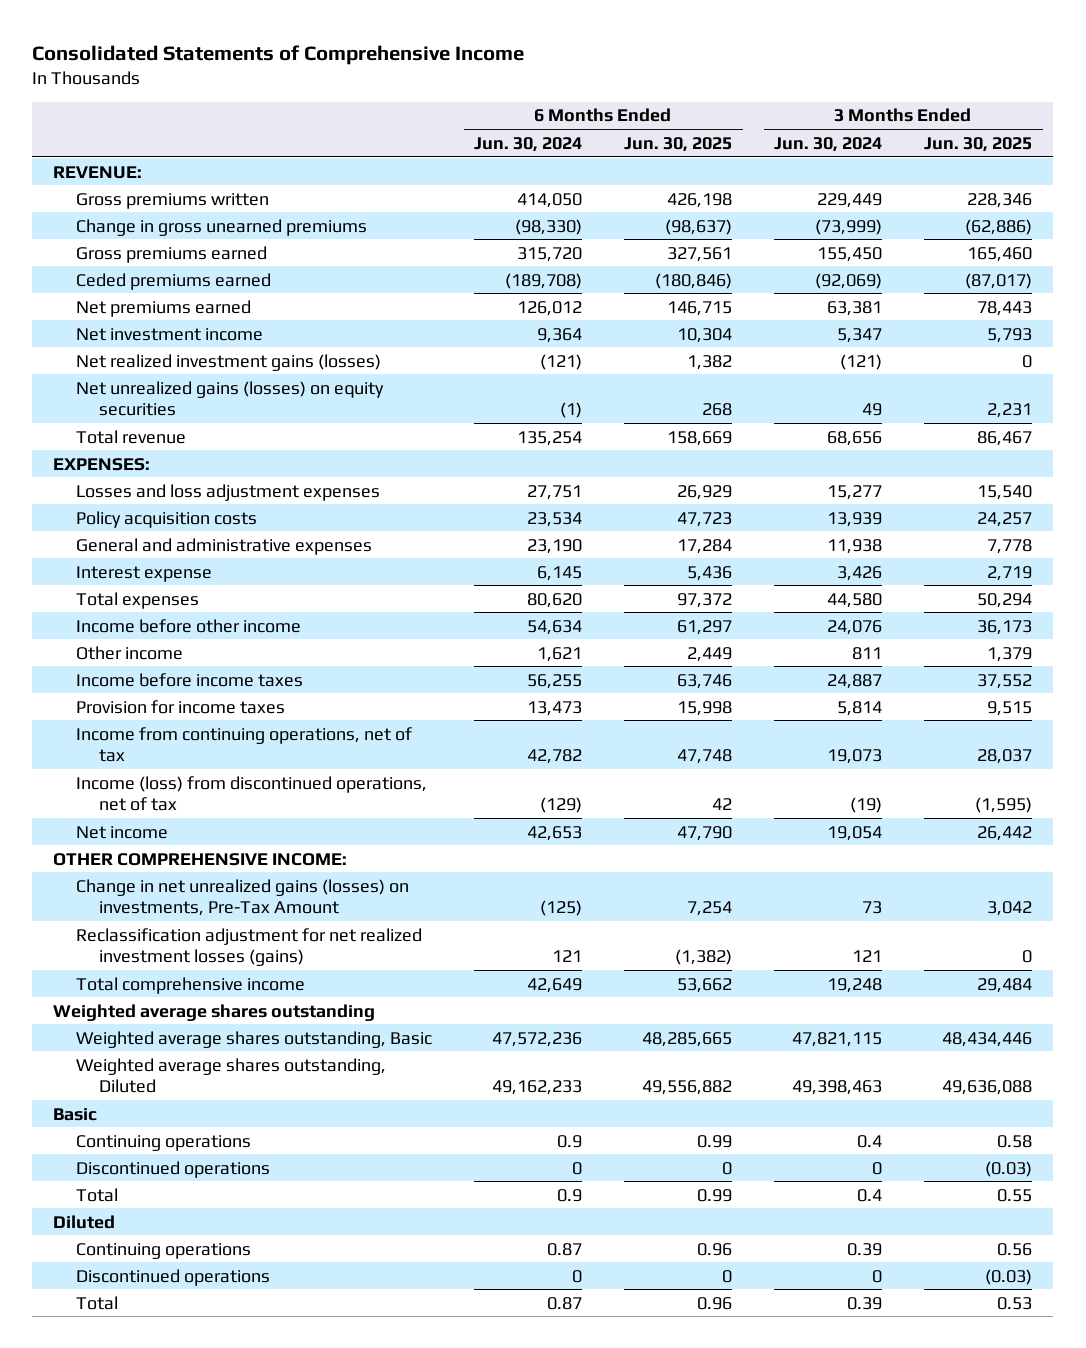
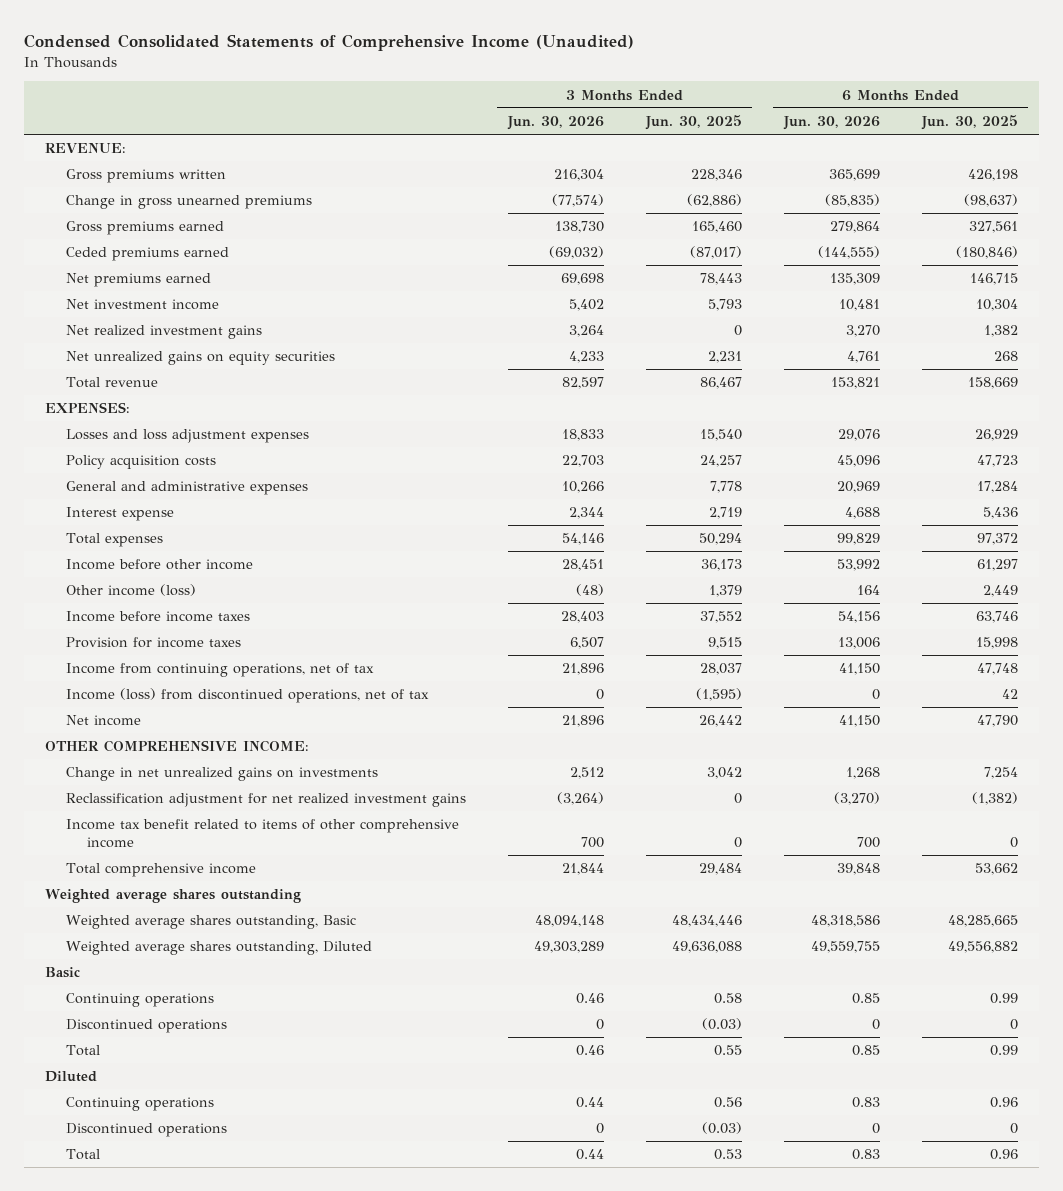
[32,44,525,65] Consolidated Statements of Comprehensive Income -> [24,33,635,51] Condensed Consolidated Statements of Comprehensive Income (Unaudited)
[474,136,583,152] Jun. 30, 2024 -> none
[774,136,883,152] Jun. 30, 2024 -> none
none -> [506,116,604,131] Jun. 30, 2026
none -> [782,116,880,131] Jun. 30, 2026
[76,353,382,371] Net realized investment gains (losses) -> [65,325,262,340] Net realized investment gains
[76,380,385,416] Net unrealized gains (losses) on equity securities -> [65,351,335,366] Net unrealized gains on equity securities
[76,645,184,660] Other income -> [65,584,196,597] Other income (loss)
[76,878,410,916] Change in net unrealized gains (losses) on investments, Pre-Tax Amount -> [65,767,378,782] Change in net unrealized gains on investments
[76,927,423,966] Reclassification adjustment for net realized investment losses (gains) -> [65,793,466,808] Reclassification adjustment for net realized investment gains
none -> [65,819,459,848] Income tax benefit related to items of other comprehensive income

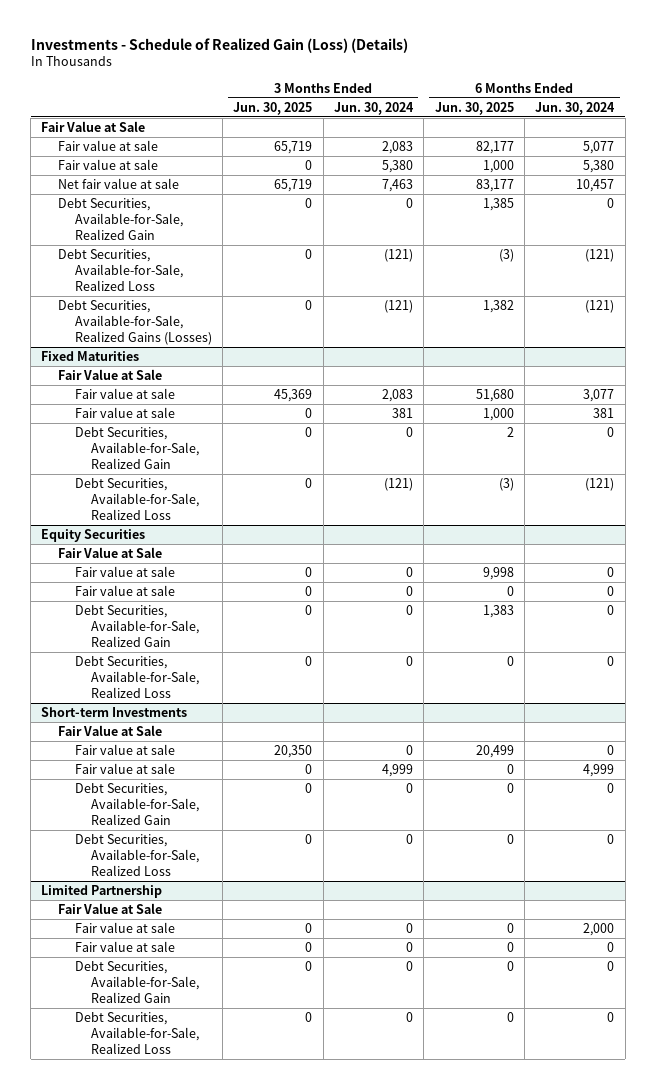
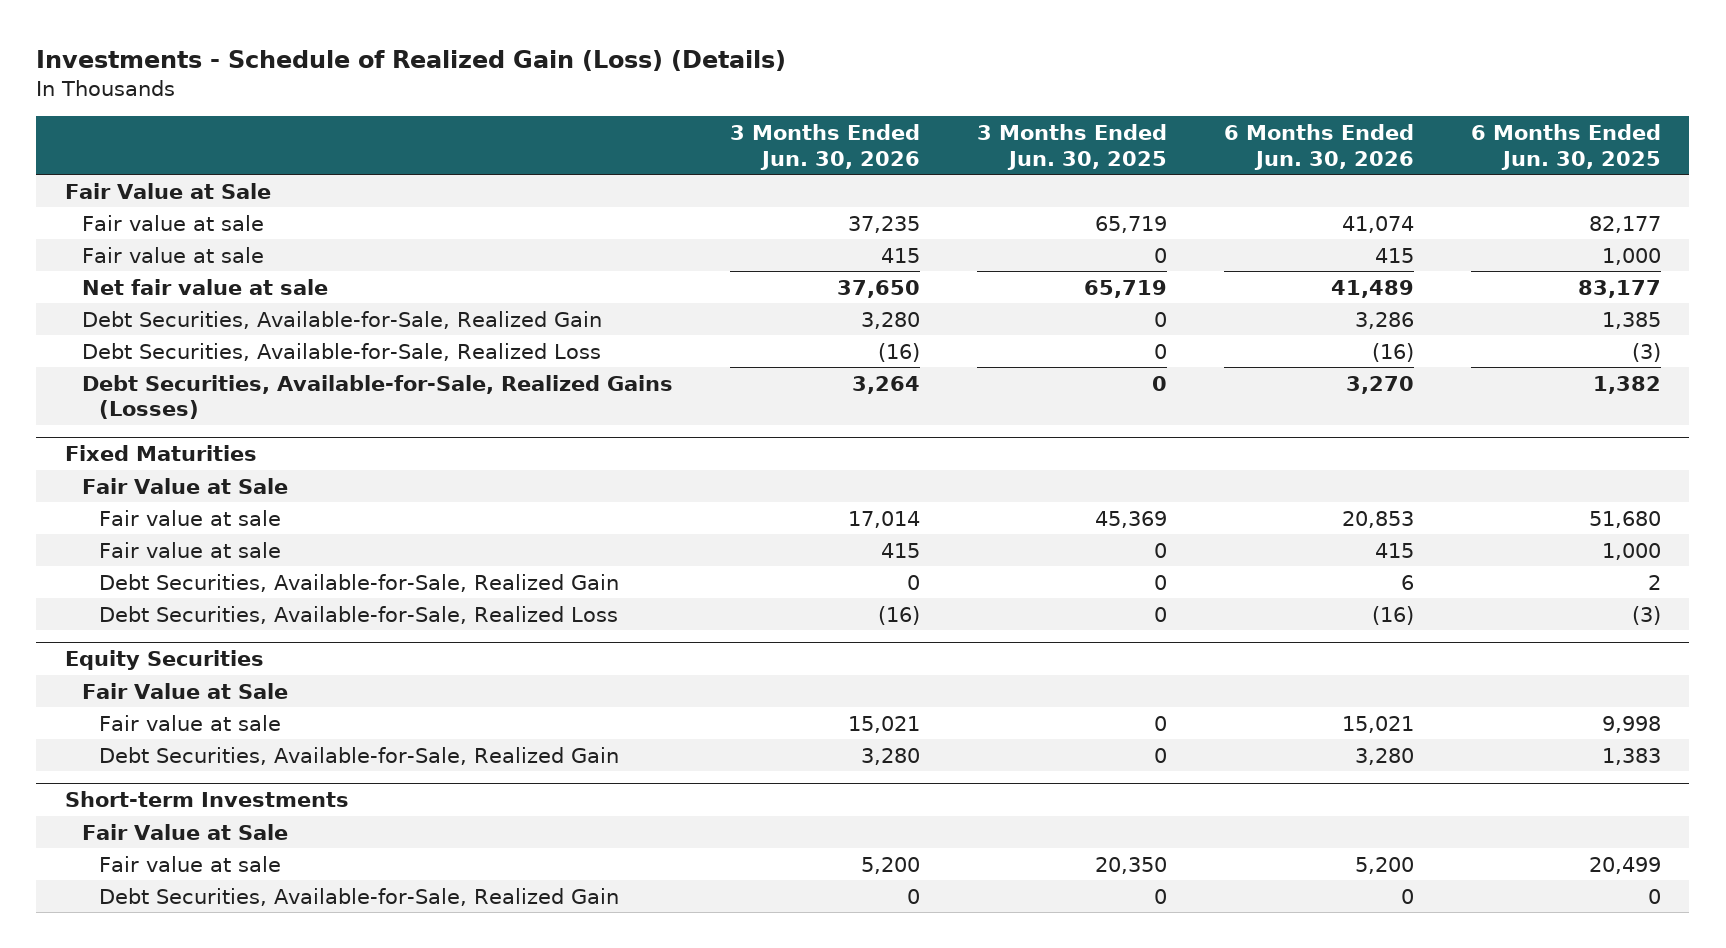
[334,101,415,115] Jun. 30, 2024 -> none
[535,101,616,115] Jun. 30, 2024 -> none
none -> [729,123,920,170] 3 Months Ended Jun. 30, 2026
none -> [1223,123,1414,170] 6 Months Ended Jun. 30, 2026
[74,585,175,597] Fair value at sale -> none
[74,656,200,698] Debt Securities, Available-for-Sale, Realized Loss -> none
[74,763,175,775] Fair value at sale -> none
[74,834,200,876] Debt Securities, Available-for-Sale, Realized Loss -> none
[41,885,163,899] Limited Partnership -> none
[58,903,163,915] Fair Value at Sale -> none
[74,922,175,934] Fair value at sale -> none
[74,941,175,953] Fair value at sale -> none
[74,961,200,1003] Debt Securities, Available-for-Sale, Realized Gain -> none
[74,1012,200,1054] Debt Securities, Available-for-Sale, Realized Loss -> none

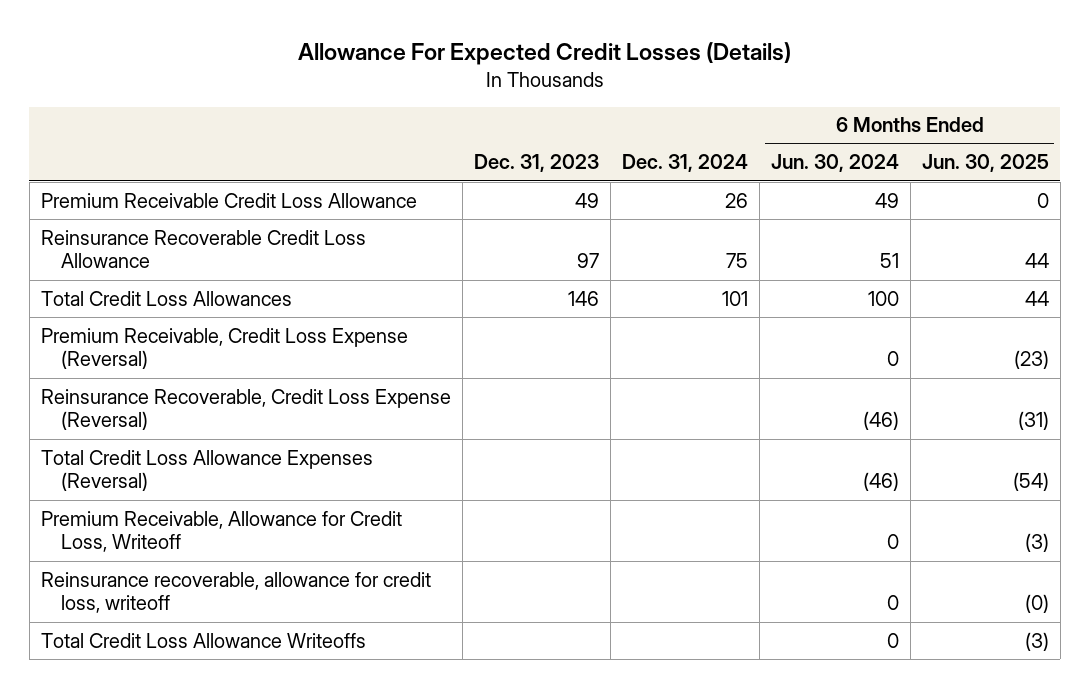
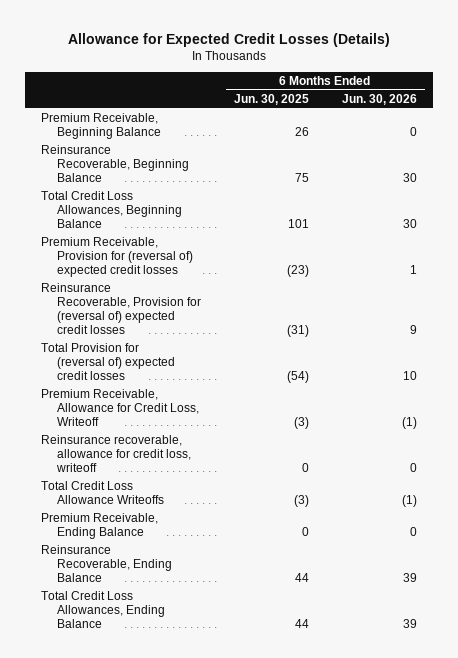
[297,42,791,66] Allowance For Expected Credit Losses (Details) -> [67,32,390,47] Allowance for Expected Credit Losses (Details)
[473,154,599,173] Dec. 31, 2023 -> none
[621,154,748,173] Dec. 31, 2024 -> none
[770,154,899,173] Jun. 30, 2024 -> none
none -> [341,93,417,105] Jun. 30, 2026
[40,192,417,208] Premium Receivable Credit Loss Allowance -> [41,112,161,140] Premium Receivable, Beginning Balance
[1036,192,1049,208] 0 -> [294,127,309,137] 26
[40,229,366,269] Reinsurance Recoverable Credit Loss Allowance -> [41,144,189,183] Reinsurance Recoverable, Beginning Balance
[1024,253,1049,269] 44 -> [294,173,309,183] 75
[40,290,292,306] Total Credit Loss Allowances -> [41,190,182,229] Total Credit Loss Allowances, Beginning Balance
[1024,290,1049,306] 44 -> [287,219,309,229] 101
[40,327,408,370] Premium Receivable, Credit Loss Expense (Reversal) -> [41,236,193,278] Premium Receivable, Provision for (reversal of) expected credit losses
[40,388,451,431] Reinsurance Recoverable, Credit Loss Expense (Reversal) -> [41,282,201,335] Reinsurance Recoverable, Provision for (reversal of) expected credit losses
[40,449,373,492] Total Credit Loss Allowance Expenses (Reversal) -> [41,342,175,381] Total Provision for (reversal of) expected credit losses
[1024,594,1049,614] (0) -> [301,463,309,473] 0
none -> [41,512,159,540] Premium Receivable, Ending Balance
none -> [41,544,172,583] Reinsurance Recoverable, Ending Balance
none -> [41,590,165,629] Total Credit Loss Allowances, Ending Balance

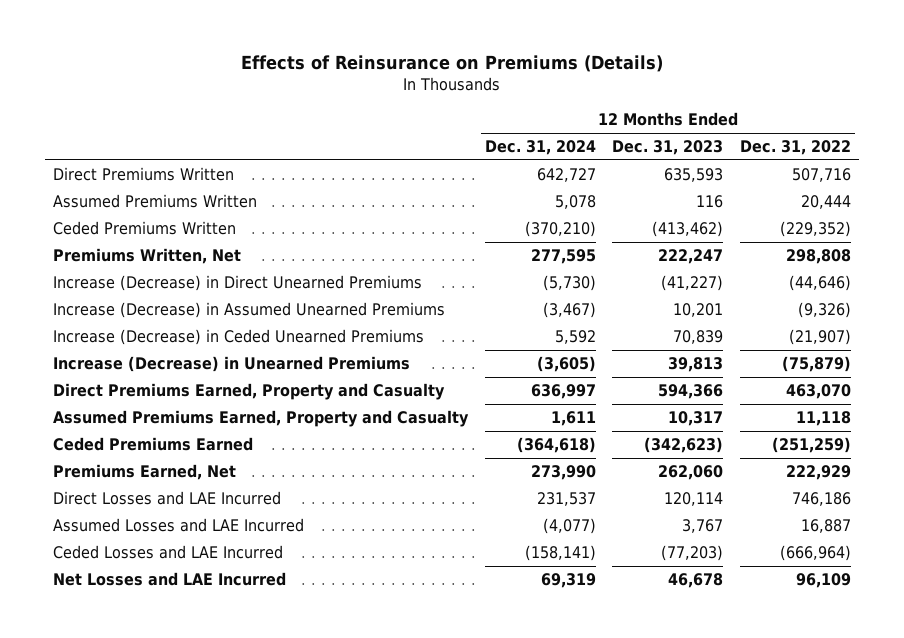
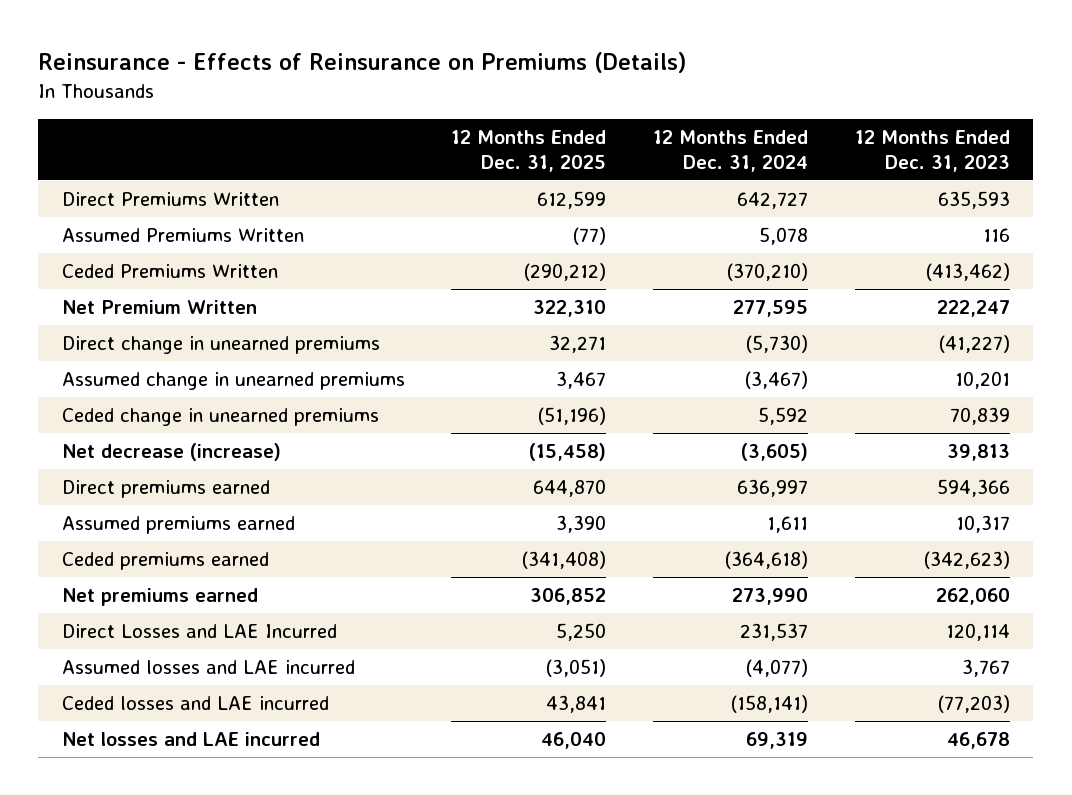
[240,55,663,73] Effects of Reinsurance on Premiums (Details) -> [38,52,687,74] Reinsurance - Effects of Reinsurance on Premiums (Details)
[739,140,851,156] Dec. 31, 2022 -> none
none -> [451,129,607,172] 12 Months Ended Dec. 31, 2025
[53,248,242,265] Premiums Written, Net -> [61,300,257,315] Net Premium Written
[53,275,423,292] Increase (Decrease) in Direct Unearned Premiums -> [61,336,380,355] Direct change in unearned premiums
[53,302,446,319] Increase (Decrease) in Assumed Unearned Premiums -> [61,372,405,391] Assumed change in unearned premiums
[53,329,425,346] Increase (Decrease) in Ceded Unearned Premiums -> [61,408,379,427] Ceded change in unearned premiums
[53,356,411,373] Increase (Decrease) in Unearned Premiums -> [61,443,281,462] Net decrease (increase)
[53,383,446,401] Direct Premiums Earned, Property and Casualty -> [61,480,270,499] Direct premiums earned
[53,410,470,428] Assumed Premiums Earned, Property and Casualty -> [61,516,295,535] Assumed premiums earned
[53,437,254,452] Ceded Premiums Earned -> [61,552,269,571] Ceded premiums earned
[53,464,237,481] Premiums Earned, Net -> [61,588,258,607] Net premiums earned
[53,518,305,533] Assumed Losses and LAE Incurred -> [61,660,355,675] Assumed losses and LAE incurred
[53,545,284,560] Ceded Losses and LAE Incurred -> [61,696,329,711] Ceded losses and LAE incurred
[53,572,287,587] Net Losses and LAE Incurred -> [61,732,320,747] Net losses and LAE incurred

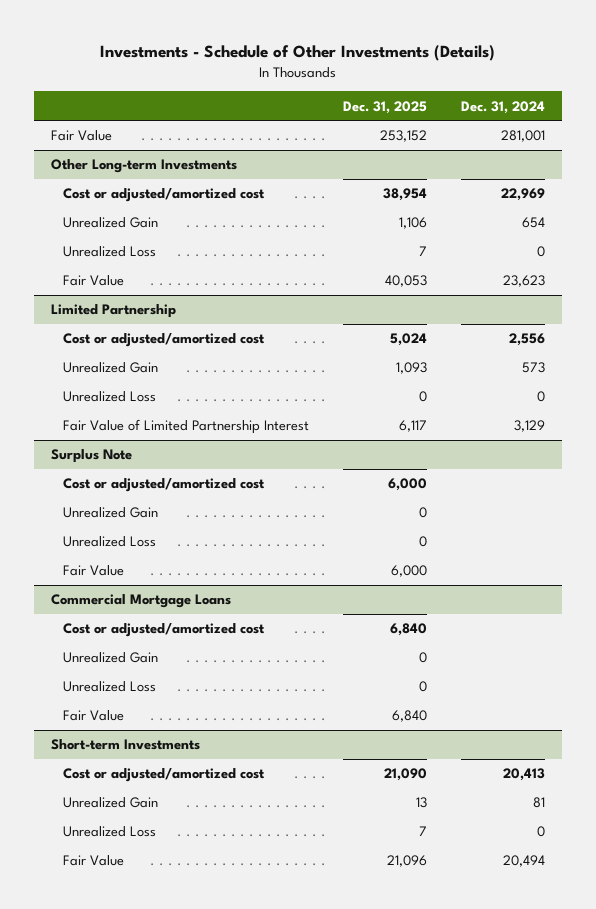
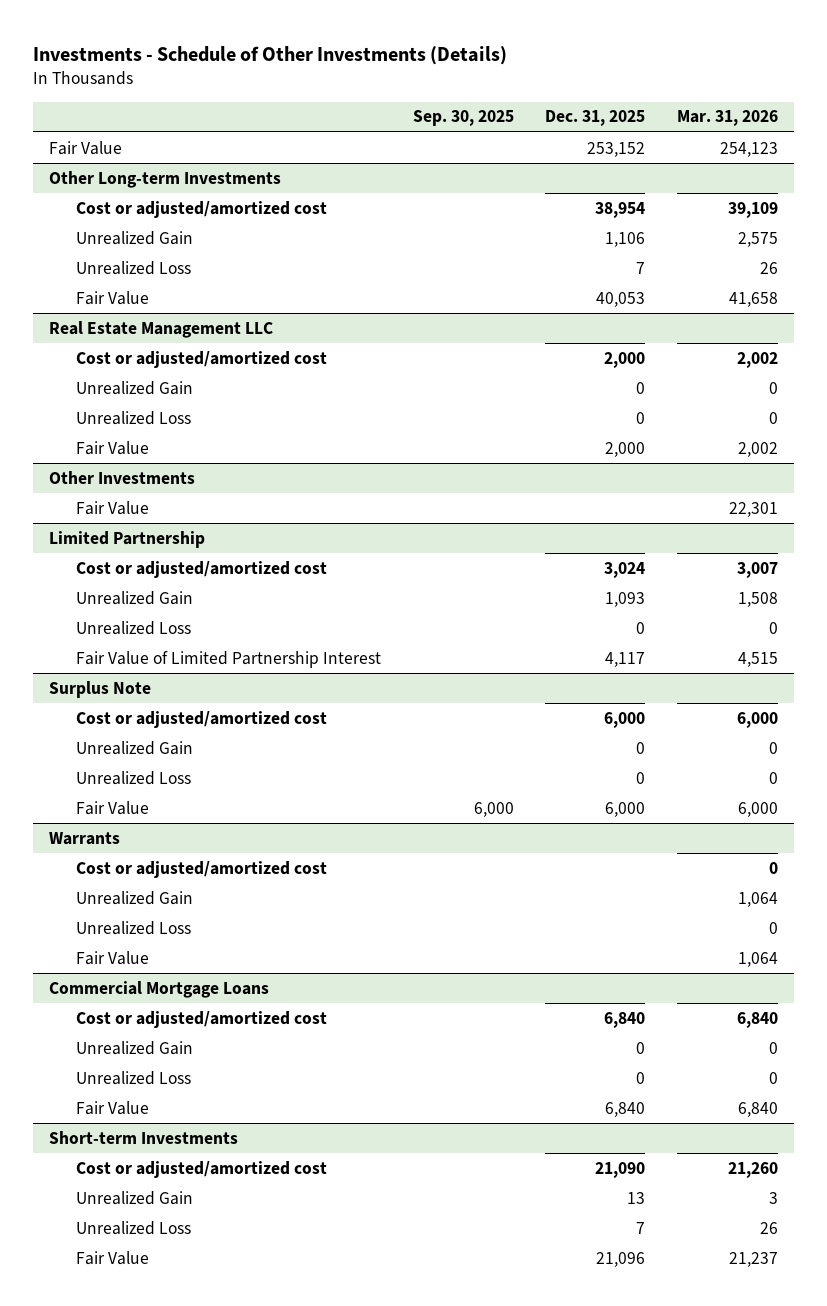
[461,100,546,114] Dec. 31, 2024 -> none
none -> [412,110,514,127] Sep. 30, 2025
none -> [676,110,778,127] Mar. 31, 2026
none -> [49,320,274,338] Real Estate Management LLC
none -> [75,350,327,368] Cost or adjusted/amortized cost
none -> [75,380,193,395] Unrealized Gain
none -> [75,410,191,425] Unrealized Loss
none -> [75,440,149,455] Fair Value
none -> [49,470,196,484] Other Investments
none -> [75,500,149,515] Fair Value
[389,333,427,347] 5,024 -> [604,561,646,578] 3,024
[398,420,427,433] 6,117 -> [605,651,646,667] 4,117
none -> [49,831,121,845] Warrants
none -> [75,860,327,878] Cost or adjusted/amortized cost
none -> [75,890,193,905] Unrealized Gain
none -> [75,920,191,935] Unrealized Loss
none -> [75,950,149,965] Fair Value

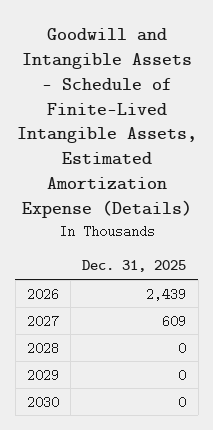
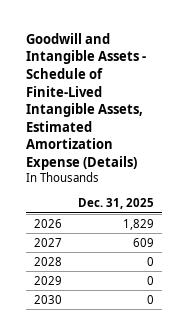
[146,287,187,301] 2,439 -> [123,218,155,230] 1,829

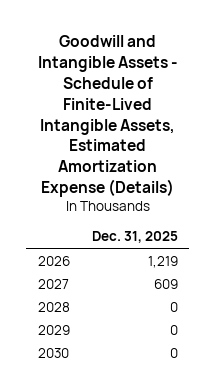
[123,218,155,230] 1,829 -> [147,255,178,268] 1,219

